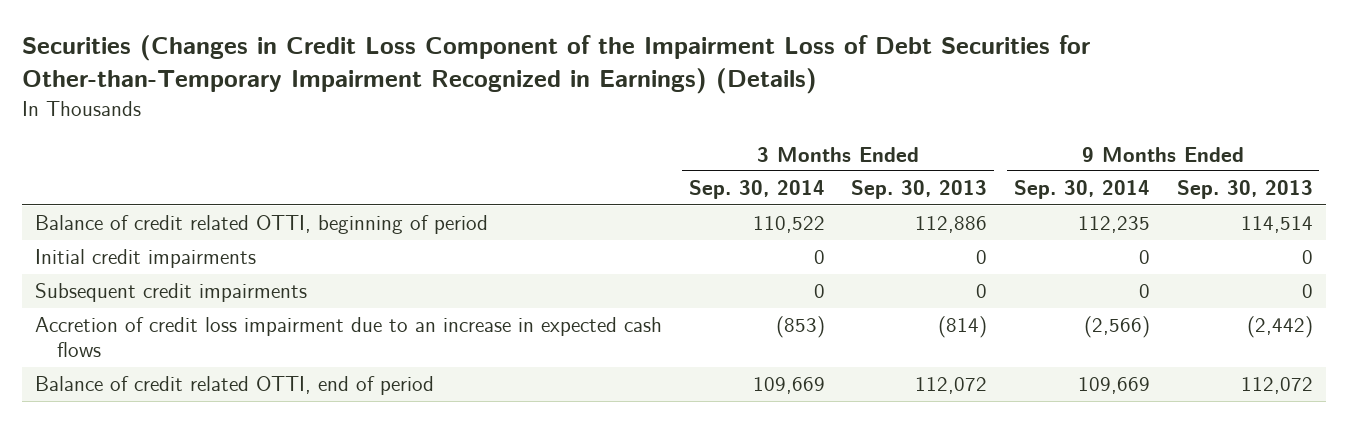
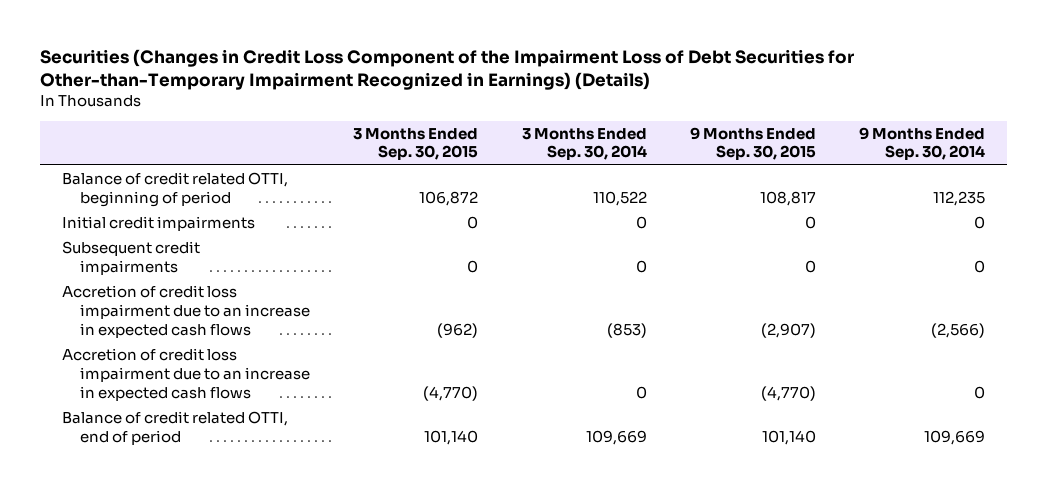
[851,180,988,200] Sep. 30, 2013 -> none
[1176,180,1313,200] Sep. 30, 2013 -> none
none -> [353,127,479,161] 3 Months Ended Sep. 30, 2015
none -> [690,126,817,161] 9 Months Ended Sep. 30, 2015
none -> [61,348,310,401] Accretion of credit loss impairment due to an increase in expected cash flows

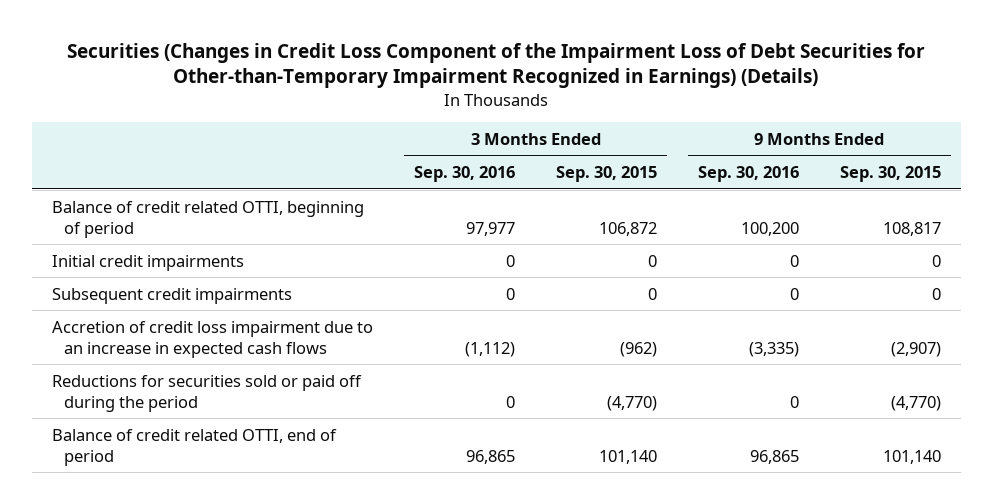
[521,127,647,161] 3 Months Ended Sep. 30, 2014 -> none
[859,126,986,161] 9 Months Ended Sep. 30, 2014 -> none
none -> [414,166,516,183] Sep. 30, 2016
none -> [697,166,799,183] Sep. 30, 2016
[61,348,310,401] Accretion of credit loss impairment due to an increase in expected cash flows -> [52,374,363,412] Reductions for securities sold or paid off during the period

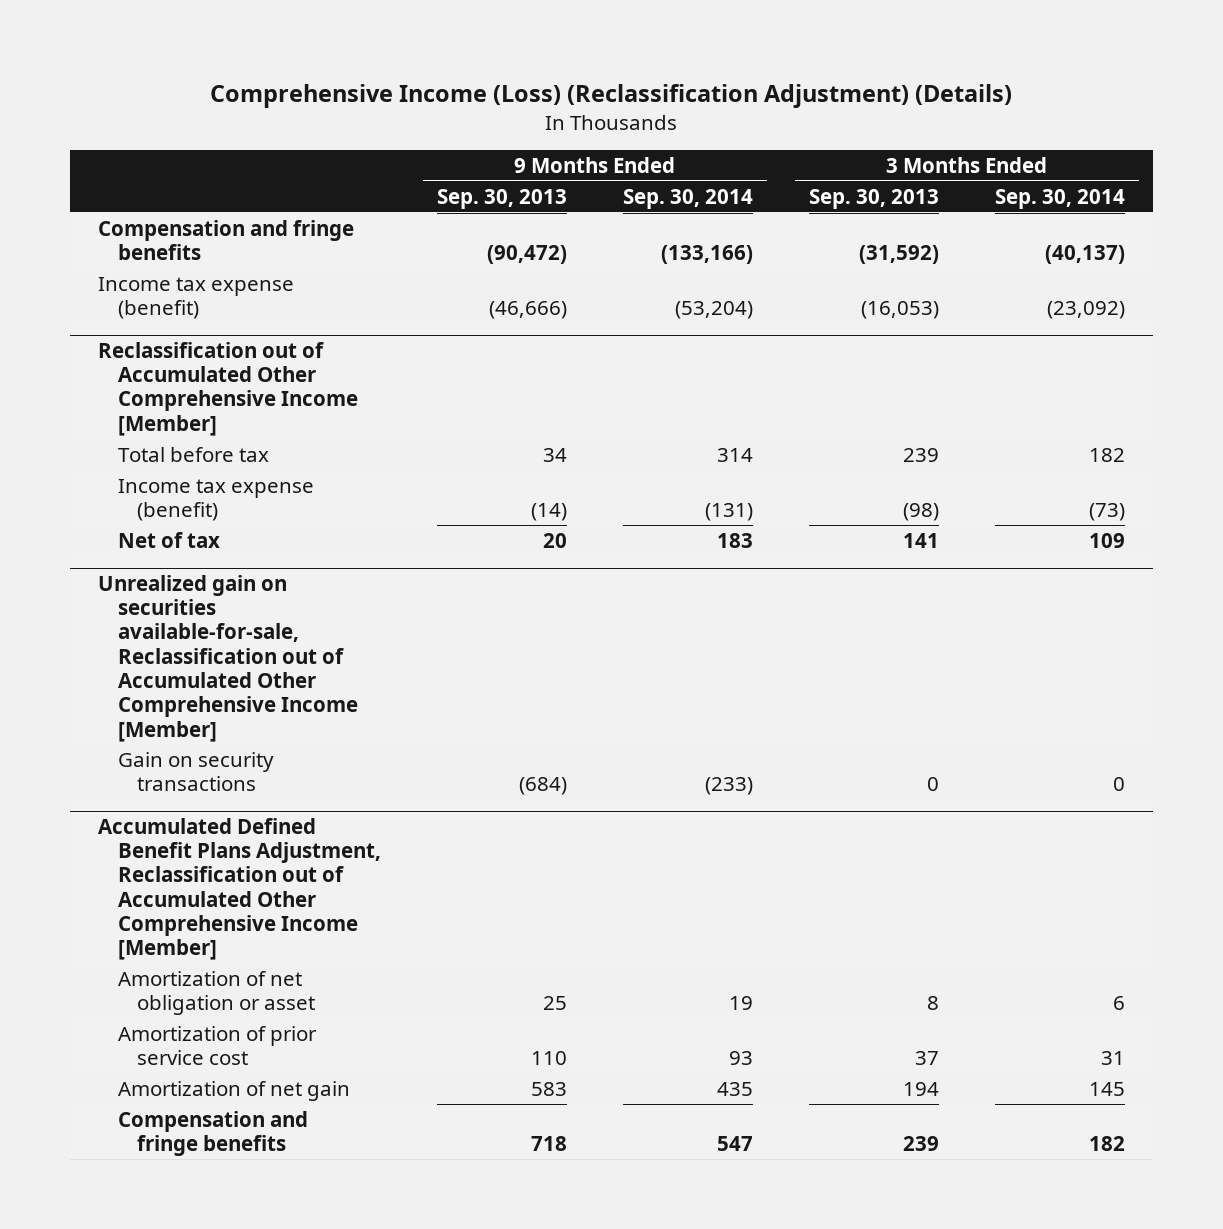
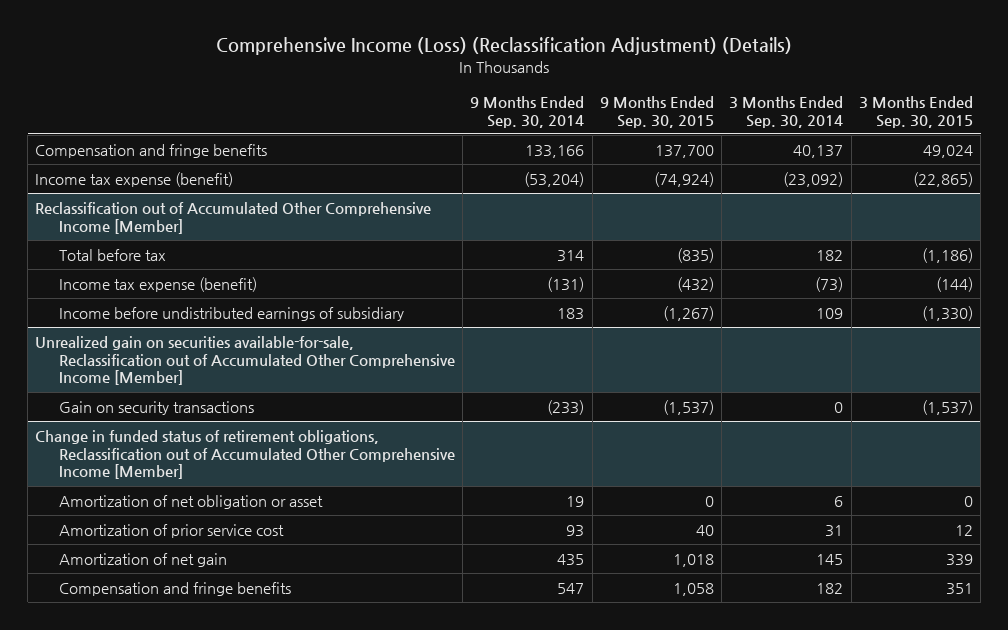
[436,188,567,209] Sep. 30, 2013 -> none
[808,188,939,209] Sep. 30, 2013 -> none
none -> [599,95,714,128] 9 Months Ended Sep. 30, 2015
none -> [858,95,973,128] 3 Months Ended Sep. 30, 2015
[660,245,753,265] (133,166) -> [525,145,585,159] 133,166
[1044,245,1125,265] (40,137) -> [793,145,844,159] 40,137
[117,531,220,548] Net of tax -> [58,307,404,322] Income before undistributed earnings of subsidiary
[98,817,381,961] Accumulated Defined Benefit Plans Adjustment, Reclassification out of Accumulated Other Comprehensive Income [Member] -> none
none -> [35,430,455,480] Change in funded status of retirement obligations, Reclassification out of Accumulated Other Comprehensive Income [Member]

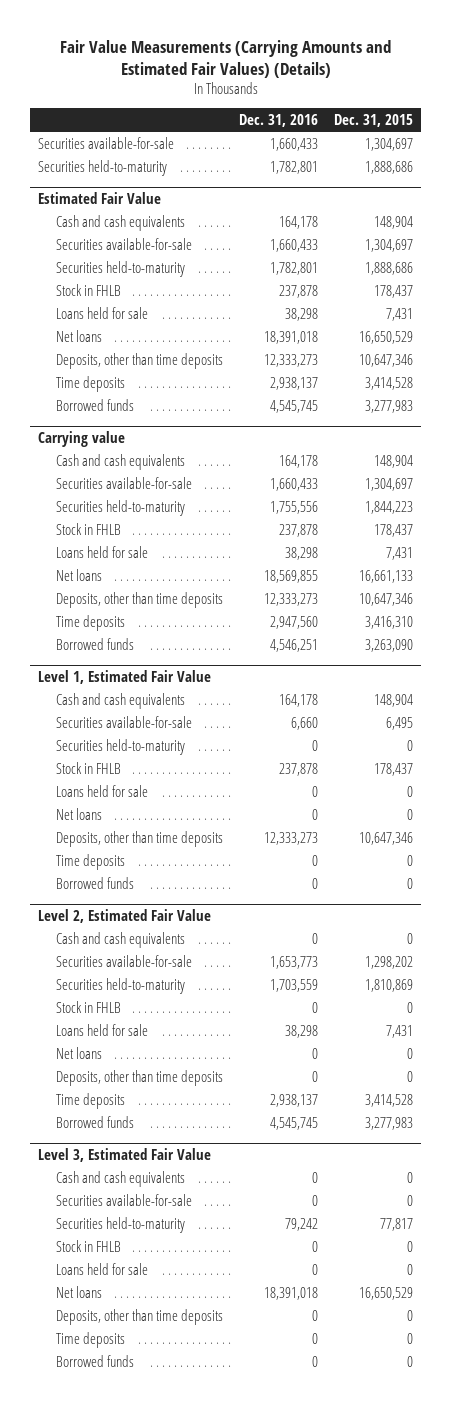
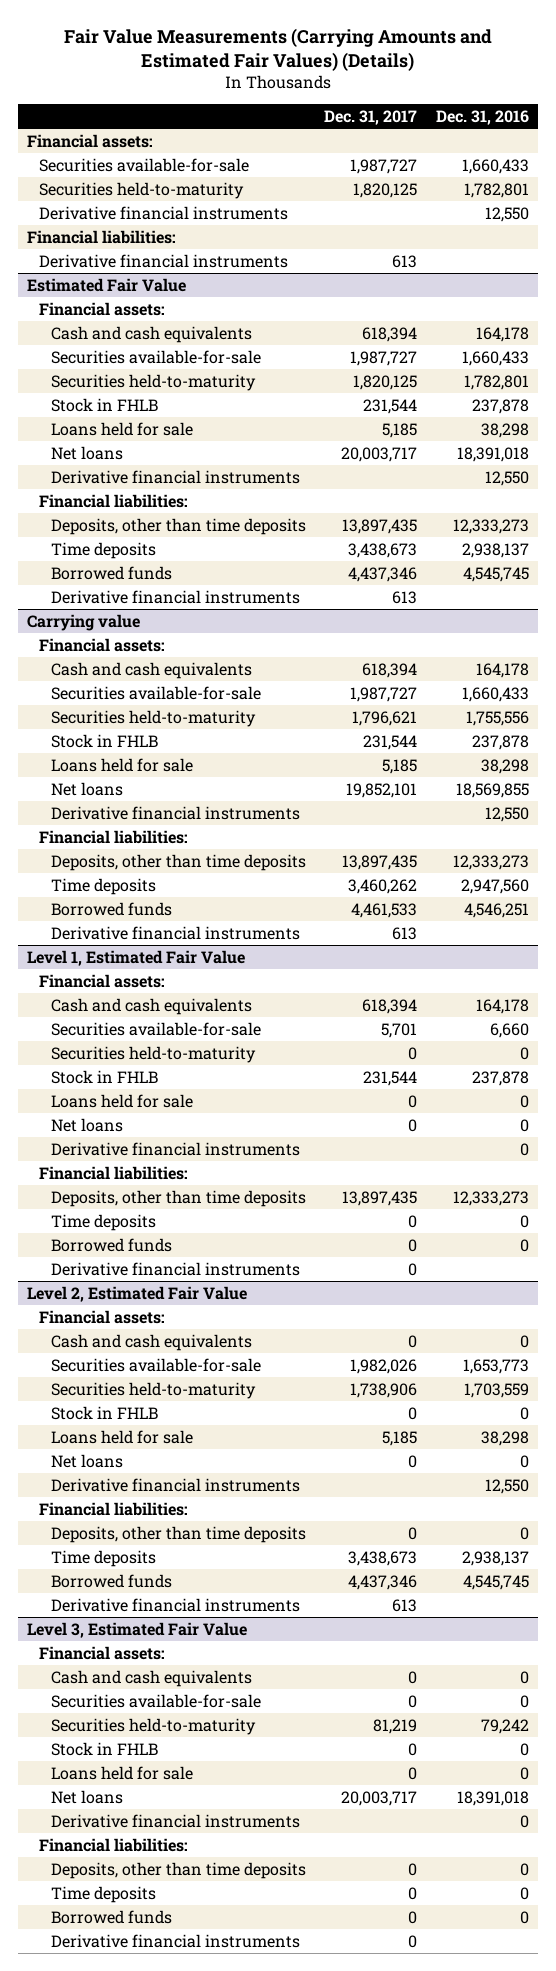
[333,113,413,127] Dec. 31, 2015 -> none
none -> [324,109,418,125] Dec. 31, 2017
none -> [27,133,154,148] Financial assets:
none -> [39,205,289,220] Derivative financial instruments
none -> [27,229,177,244] Financial liabilities:
none -> [39,253,289,268] Derivative financial instruments
none -> [39,301,166,316] Financial assets:
none -> [50,469,300,484] Derivative financial instruments
none -> [39,493,189,508] Financial liabilities:
none -> [50,589,300,604] Derivative financial instruments
none -> [39,637,166,652] Financial assets:
none -> [50,805,300,820] Derivative financial instruments
none -> [39,829,189,844] Financial liabilities:
none -> [50,925,300,940] Derivative financial instruments
none -> [39,973,166,988] Financial assets:
none -> [50,1141,300,1156] Derivative financial instruments
none -> [39,1165,189,1180] Financial liabilities:
none -> [50,1261,300,1276] Derivative financial instruments
none -> [39,1309,166,1324] Financial assets:
none -> [50,1477,300,1492] Derivative financial instruments
none -> [39,1501,189,1516] Financial liabilities:
none -> [50,1597,300,1612] Derivative financial instruments
none -> [39,1645,166,1660] Financial assets:
none -> [50,1813,300,1828] Derivative financial instruments
none -> [39,1837,189,1852] Financial liabilities:
none -> [50,1933,300,1948] Derivative financial instruments

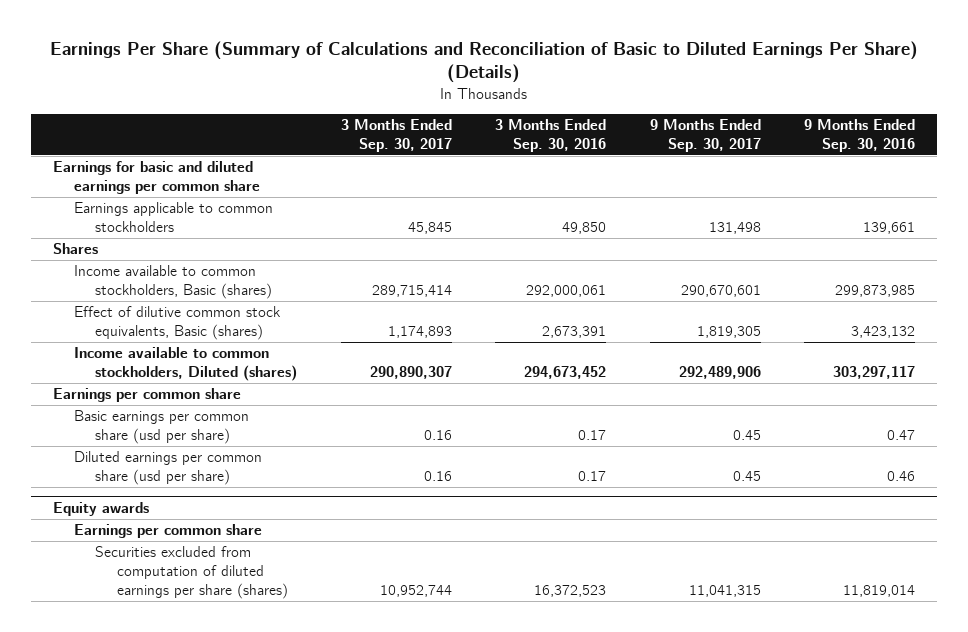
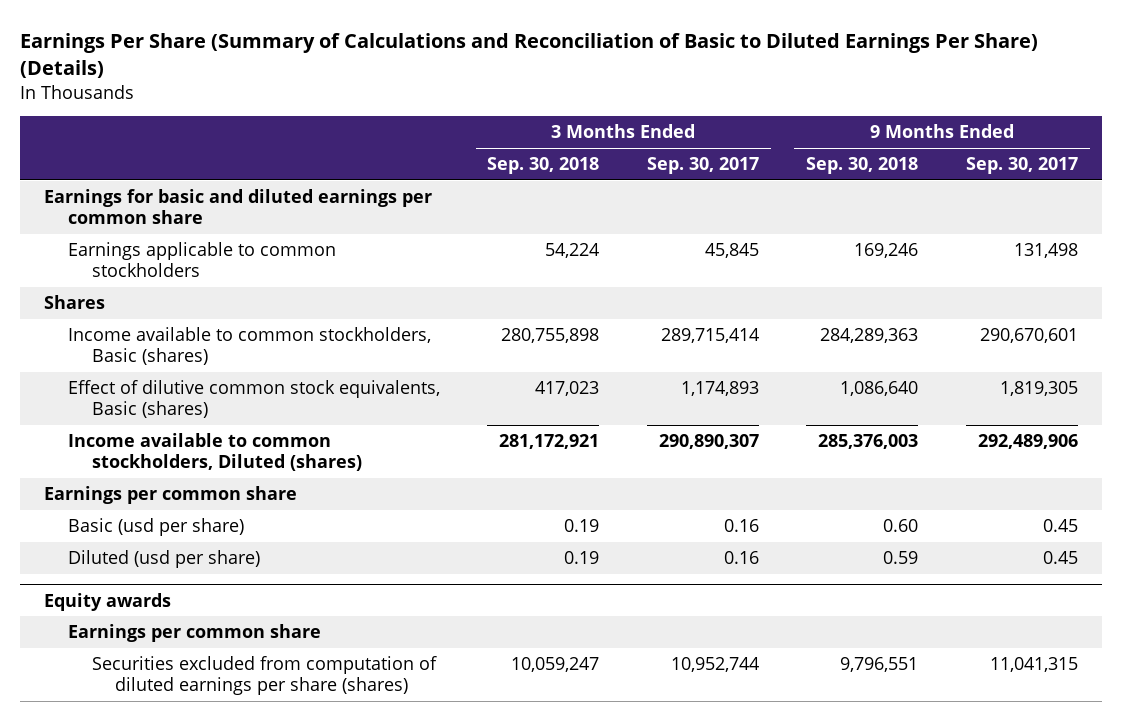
[495,119,607,153] 3 Months Ended Sep. 30, 2016 -> none
[804,119,916,153] 9 Months Ended Sep. 30, 2016 -> none
none -> [487,157,600,175] Sep. 30, 2018
none -> [806,157,919,175] Sep. 30, 2018
[74,410,250,445] Basic earnings per common share (usd per share) -> [67,518,244,537] Basic (usd per share)
[74,451,263,486] Diluted earnings per common share (usd per share) -> [67,550,260,569] Diluted (usd per share)

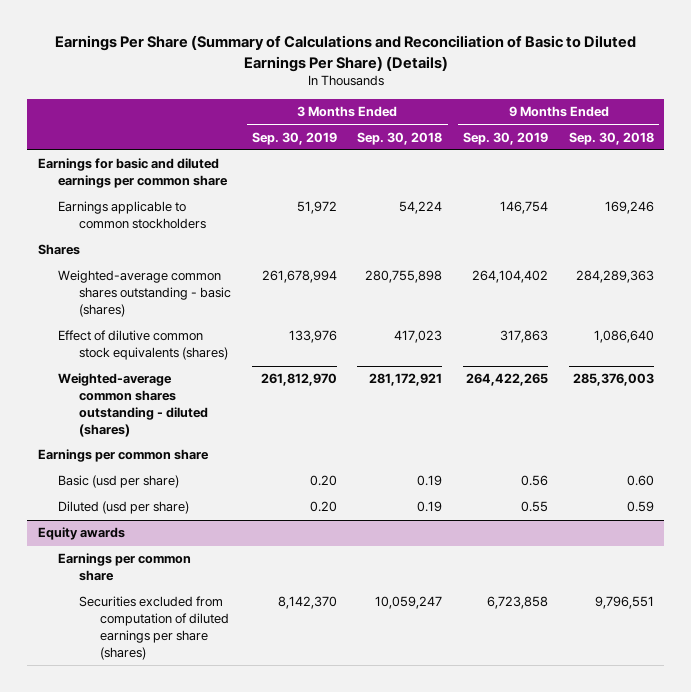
[646,157,759,175] Sep. 30, 2017 -> none
[965,157,1078,175] Sep. 30, 2017 -> none
none -> [251,131,337,145] Sep. 30, 2019
none -> [463,131,549,145] Sep. 30, 2019
[67,327,431,366] Income available to common stockholders, Basic (shares) -> [58,270,232,318] Weighted-average common shares outstanding - basic (shares)
[67,380,440,419] Effect of dilutive common stock equivalents, Basic (shares) -> [58,330,229,361] Effect of dilutive common stock equivalents (shares)
[67,433,362,472] Income available to common stockholders, Diluted (shares) -> [58,373,209,438] Weighted-average common shares outstanding - diluted (shares)

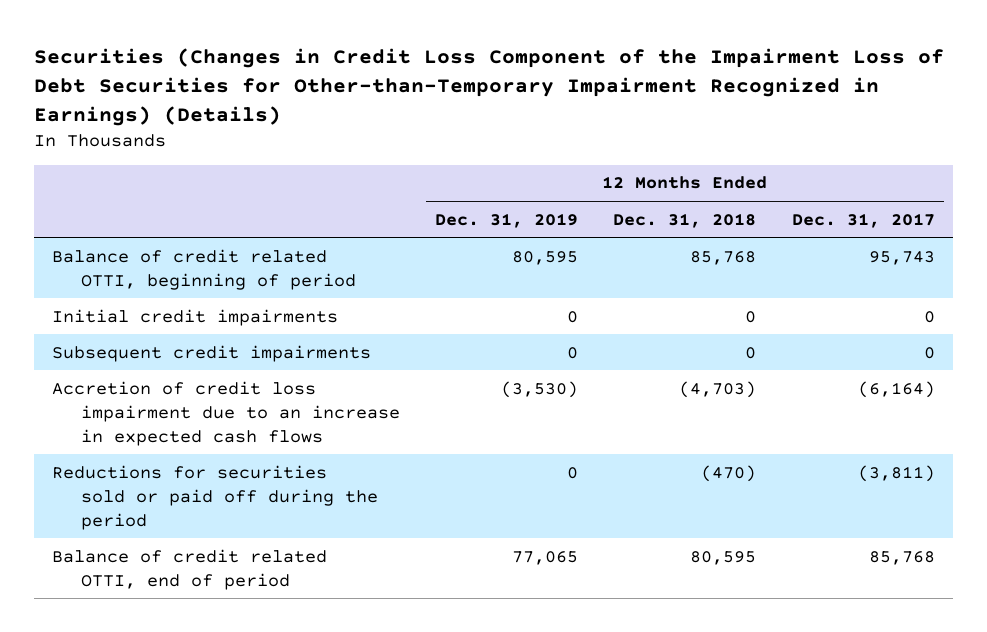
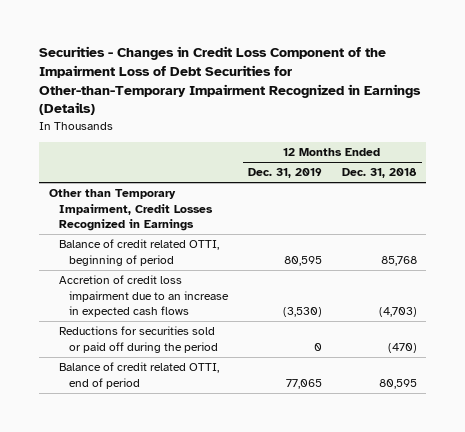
[34,48,945,126] Securities (Changes in Credit Loss Component of the Impairment Loss of Debt Securities for Other-than-Temporary Impairment Recognized in Earnings) (Details) -> [38,46,421,116] Securities - Changes in Credit Loss Component of the Impairment Loss of Debt Securities for Other-than-Temporary Impairment Recognized in Earnings (Details)
[791,212,935,228] Dec. 31, 2017 -> none
none -> [48,189,213,232] Other than Temporary Impairment, Credit Losses Recognized in Earnings
[52,308,339,326] Initial credit impairments -> none
[52,344,372,362] Subsequent credit impairments -> none

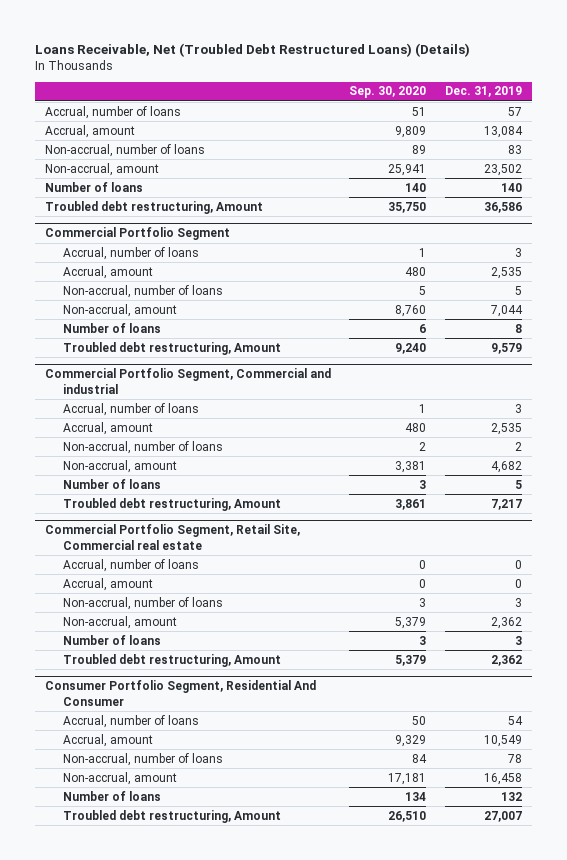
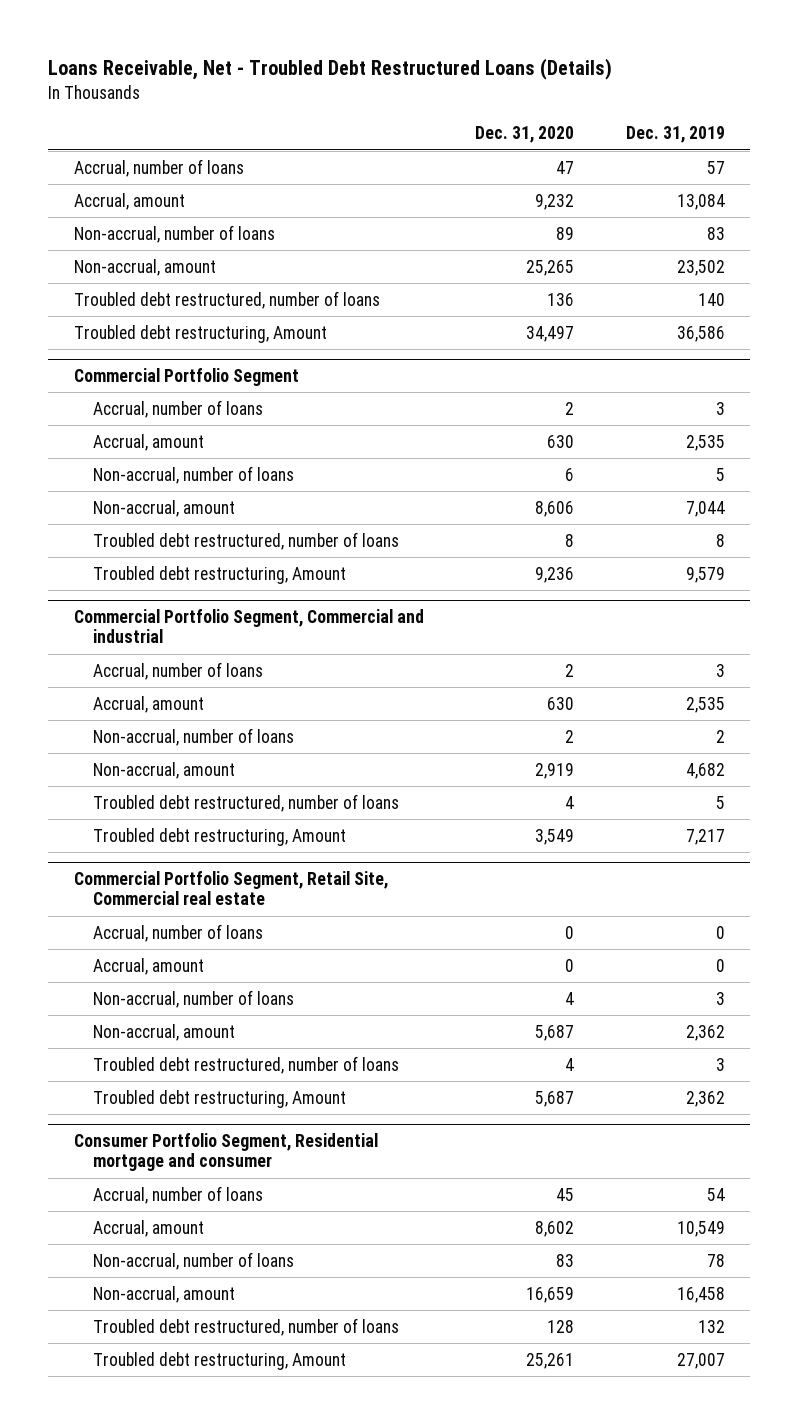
[35,42,471,57] Loans Receivable, Net (Troubled Debt Restructured Loans) (Details) -> [48,58,613,81] Loans Receivable, Net - Troubled Debt Restructured Loans (Details)
[349,86,427,99] Sep. 30, 2020 -> none
none -> [475,126,575,144] Dec. 31, 2020
[44,181,143,192] Number of loans -> [73,290,380,309] Troubled debt restructured, number of loans
[63,322,162,333] Number of loans -> [92,531,399,550] Troubled debt restructured, number of loans
[63,478,162,489] Number of loans -> [92,793,399,812] Troubled debt restructured, number of loans
[63,634,162,645] Number of loans -> [92,1055,399,1074] Troubled debt restructured, number of loans
[44,680,316,706] Consumer Portfolio Segment, Residential And Consumer -> [73,1133,378,1172] Consumer Portfolio Segment, Residential mortgage and consumer
[63,790,162,801] Number of loans -> [92,1317,399,1336] Troubled debt restructured, number of loans

